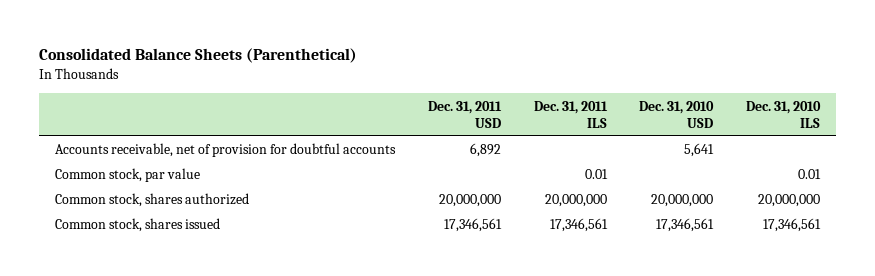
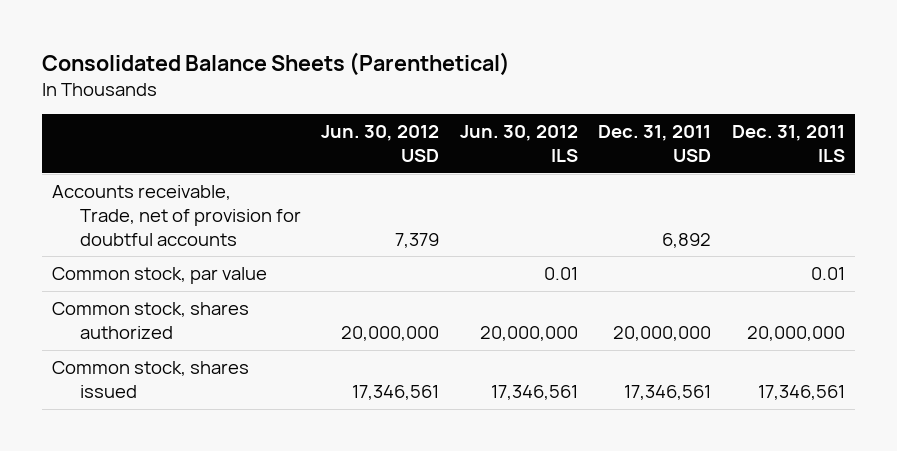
[639,100,715,128] Dec. 31, 2010 USD -> none
[746,100,822,128] Dec. 31, 2010 ILS -> none
none -> [321,125,440,163] Jun. 30, 2012 USD
none -> [459,125,578,163] Jun. 30, 2012 ILS
[55,143,397,158] Accounts receivable, net of provision for doubtful accounts -> [52,185,301,246] Accounts receivable, Trade, net of provision for doubtful accounts

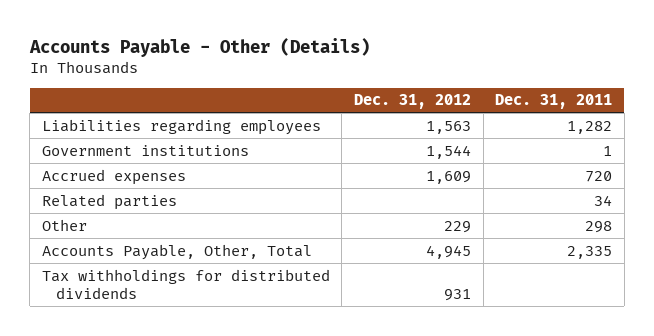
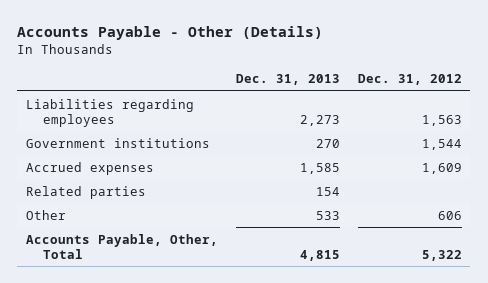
[495,94,613,110] Dec. 31, 2011 -> none
none -> [235,73,340,85] Dec. 31, 2013
[41,268,330,299] Tax withholdings for distributed dividends -> none
[444,220,472,233] 229 -> [437,210,462,220] 606
[426,244,472,259] 4,945 -> [421,249,462,261] 5,322

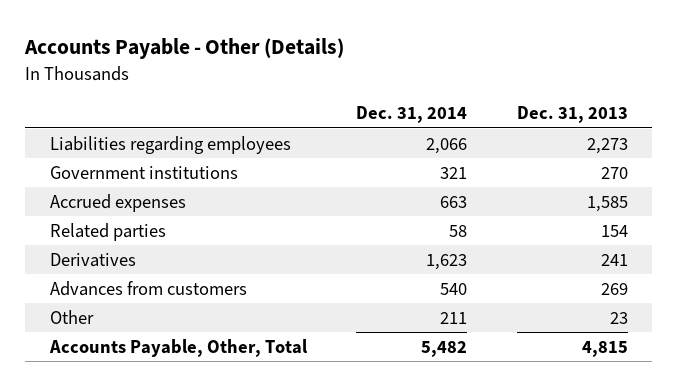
[357,73,462,85] Dec. 31, 2012 -> none
none -> [356,106,468,124] Dec. 31, 2014
none -> [50,252,137,267] Derivatives
none -> [50,280,248,296] Advances from customers
[315,210,340,220] 533 -> [609,311,628,324] 23

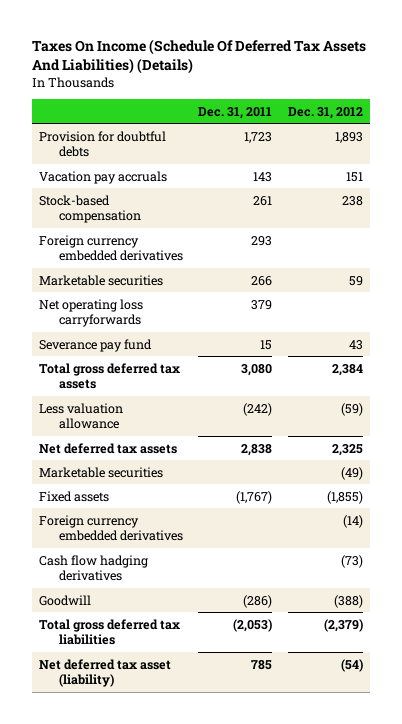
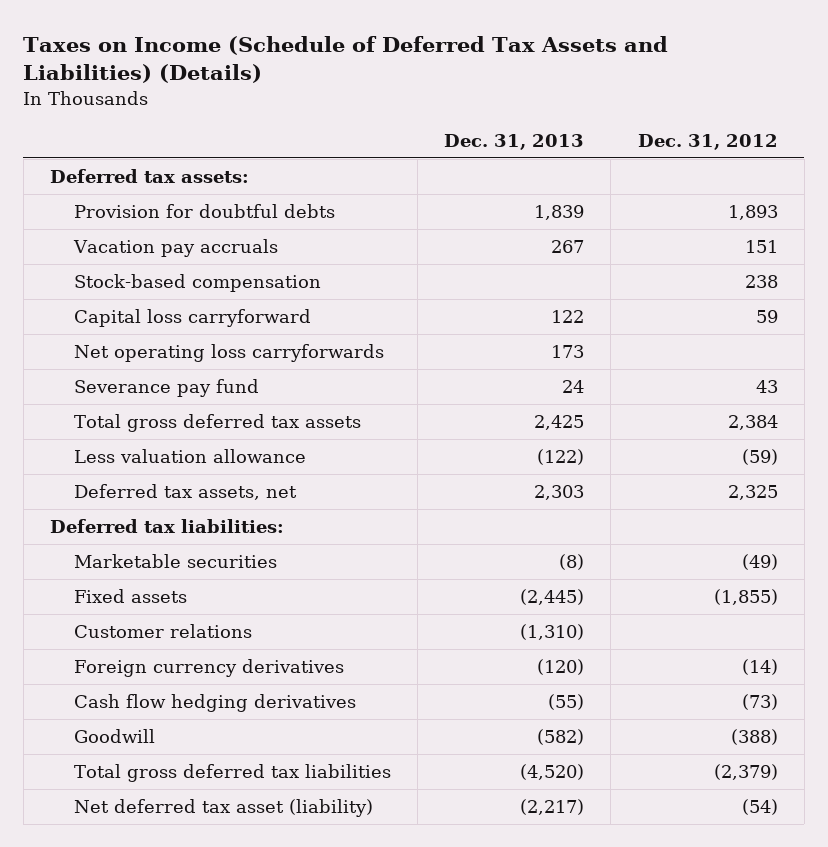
[31,38,366,75] Taxes On Income (Schedule Of Deferred Tax Assets And Liabilities) (Details) -> [23,35,669,84] Taxes on Income (Schedule of Deferred Tax Assets and Liabilities) (Details)
[198,106,273,119] Dec. 31, 2011 -> none
none -> [444,134,585,151] Dec. 31, 2013
none -> [50,169,250,184] Deferred tax assets:
[39,234,184,262] Foreign currency embedded derivatives -> none
[39,274,164,286] Marketable securities -> [73,309,311,328] Capital loss carryforward
[39,442,178,454] Net deferred tax assets -> [73,484,297,501] Deferred tax assets, net
none -> [50,519,285,534] Deferred tax liabilities:
none -> [73,624,252,639] Customer relations
[39,514,184,542] Foreign currency embedded derivatives -> [73,659,344,678] Foreign currency derivatives
[39,554,149,582] Cash flow hadging derivatives -> [73,694,356,713] Cash flow hedging derivatives

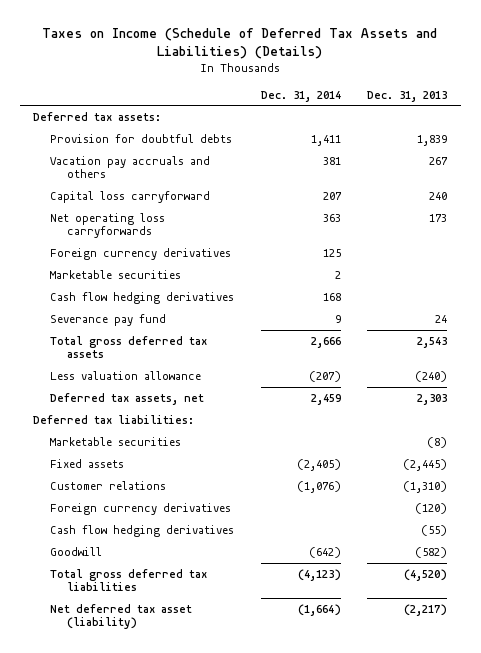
[637,134,778,151] Dec. 31, 2012 -> none
none -> [260,90,341,102] Dec. 31, 2014
[73,274,321,293] Stock-based compensation -> none
[72,239,278,258] Vacation pay accruals -> [50,155,211,179] Vacation pay accruals and others
[551,310,585,324] 122 -> [429,191,448,200] 240
none -> [50,247,232,260] Foreign currency derivatives
none -> [50,269,182,279] Marketable securities
none -> [50,291,235,304] Cash flow hedging derivatives
[534,415,585,431] 2,425 -> [417,336,448,348] 2,543
[537,449,585,466] (122) -> [415,370,448,382] (240)

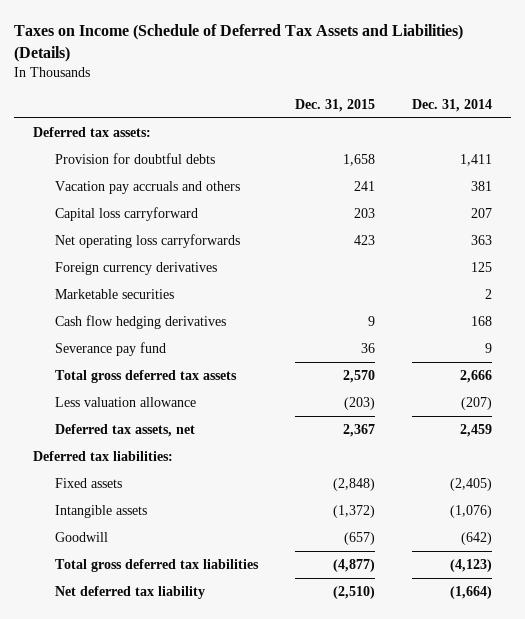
[367,90,448,102] Dec. 31, 2013 -> none
none -> [295,98,376,112] Dec. 31, 2015
[50,436,182,446] Marketable securities -> none
[50,502,232,515] Foreign currency derivatives -> none
[50,524,235,537] Cash flow hedging derivatives -> none
[50,480,167,490] Customer relations -> [55,504,148,518] Intangible assets
[50,603,193,630] Net deferred tax asset (liability) -> [55,585,206,599] Net deferred tax liability

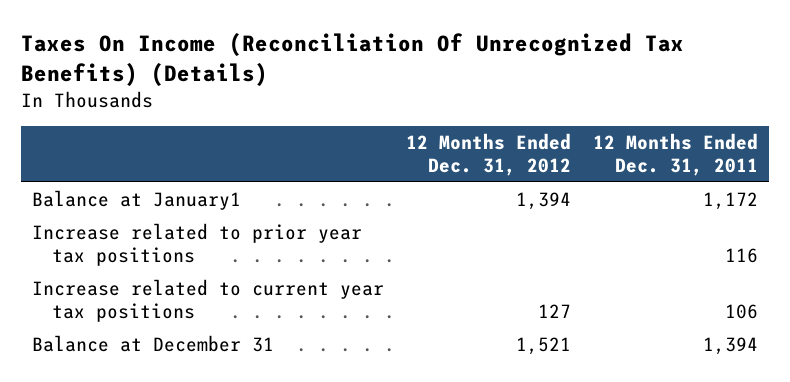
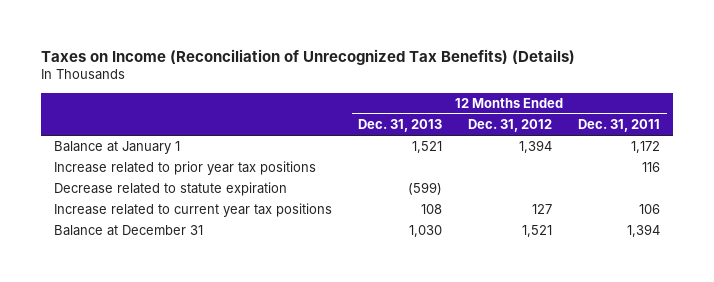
[21,33,685,86] Taxes On Income (Reconciliation Of Unrecognized Tax Benefits) (Details) -> [41,48,576,65] Taxes on Income (Reconciliation of Unrecognized Tax Benefits) (Details)
none -> [358,119,443,133] Dec. 31, 2013
[32,190,242,211] Balance at January1 -> [54,141,181,155] Balance at January 1
none -> [54,182,288,197] Decrease related to statute expiration

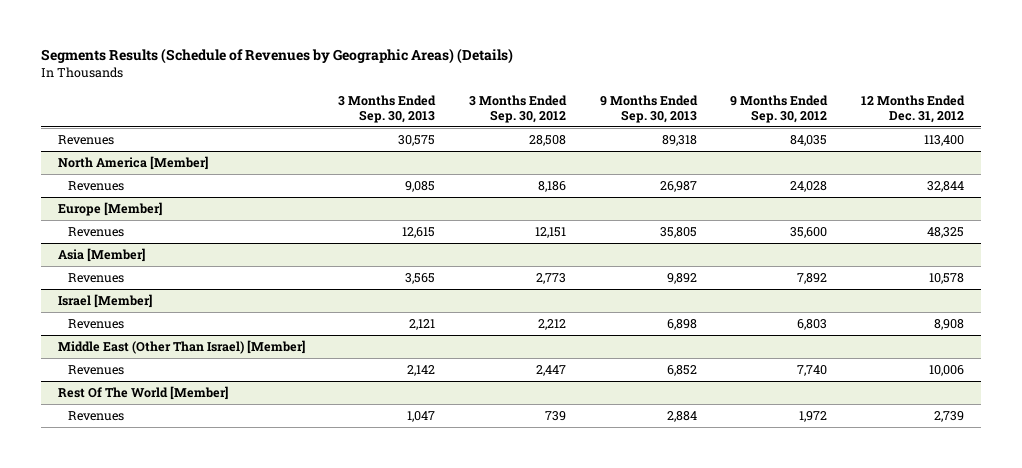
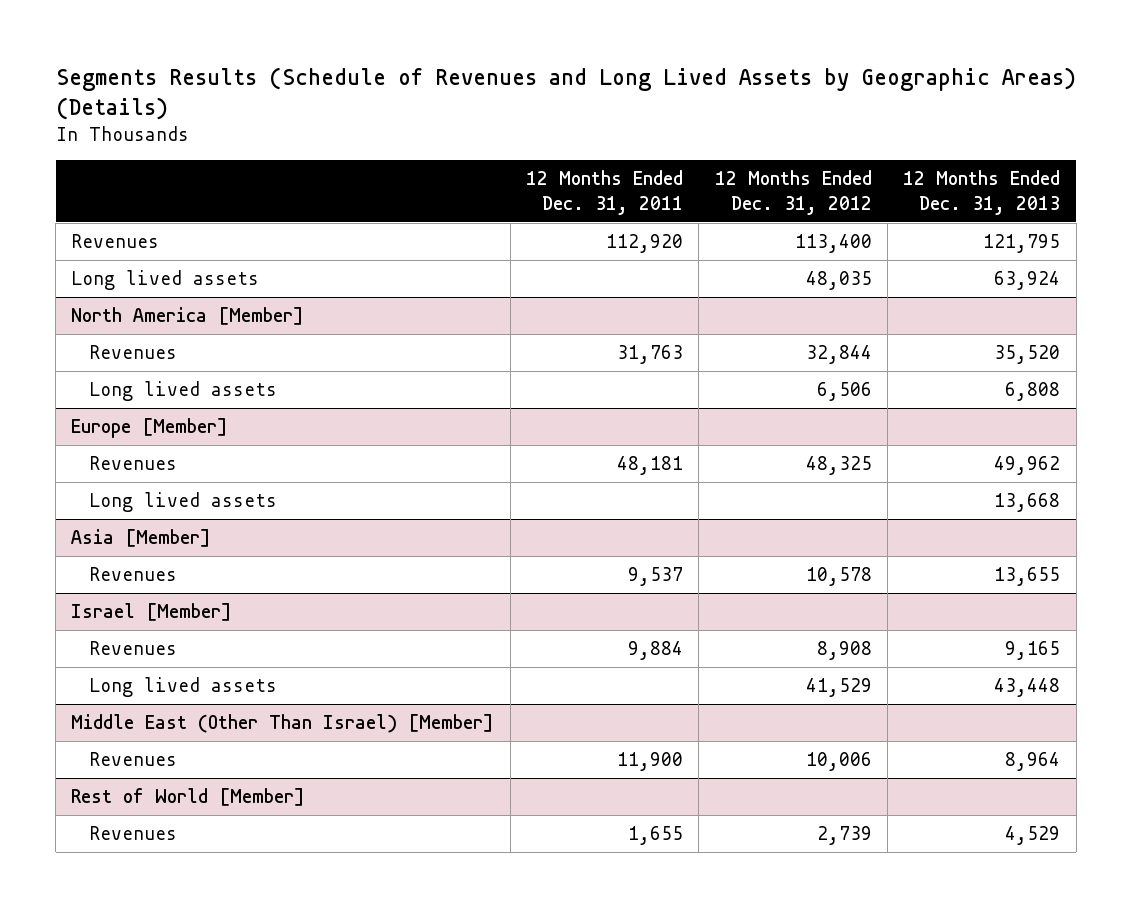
[41,48,514,65] Segments Results (Schedule of Revenues by Geographic Areas) (Details) -> [55,67,1076,120] Segments Results (Schedule of Revenues and Long Lived Assets by Geographic Areas) (Details)
[338,95,437,123] 3 Months Ended Sep. 30, 2013 -> none
[469,95,568,123] 3 Months Ended Sep. 30, 2012 -> none
[599,95,698,123] 9 Months Ended Sep. 30, 2013 -> none
[730,95,829,123] 9 Months Ended Sep. 30, 2012 -> none
none -> [525,170,683,215] 12 Months Ended Dec. 31, 2011
none -> [903,170,1061,215] 12 Months Ended Dec. 31, 2013
none -> [71,270,260,291] Long lived assets
none -> [89,381,278,402] Long lived assets
none -> [89,492,278,513] Long lived assets
none -> [89,677,278,698] Long lived assets
[57,385,228,400] Rest Of The World [Member] -> [71,788,306,807] Rest of World [Member]

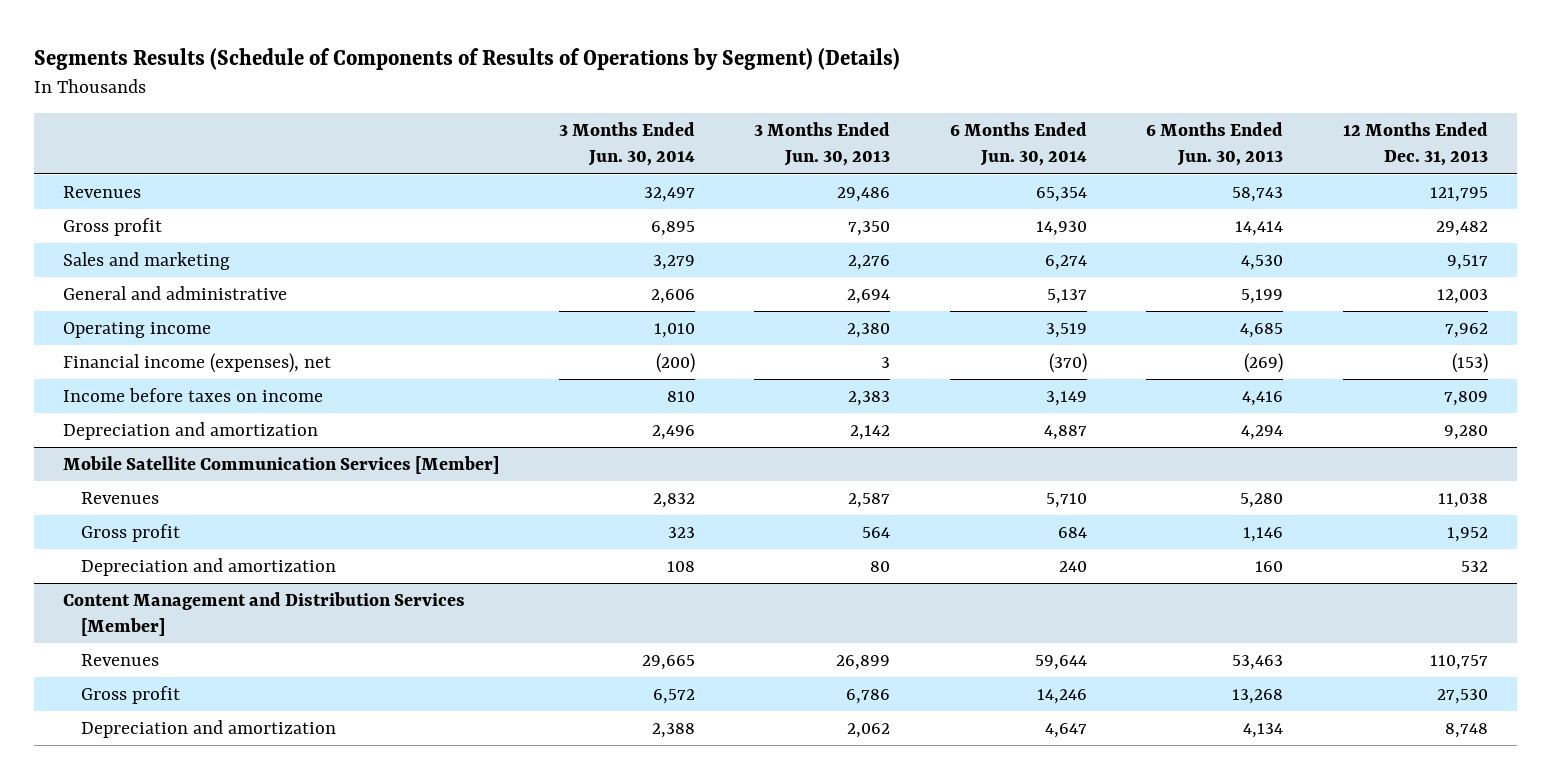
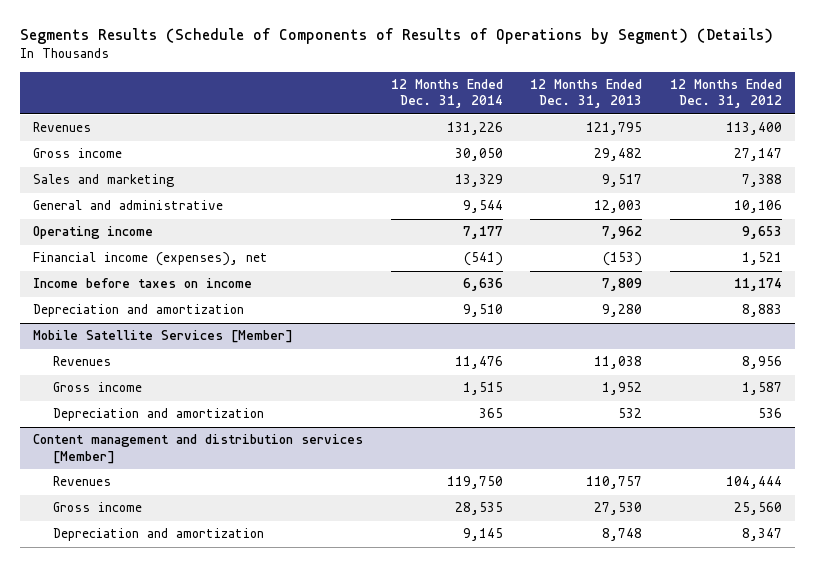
[558,122,695,167] 3 Months Ended Jun. 30, 2014 -> none
[754,122,891,167] 3 Months Ended Jun. 30, 2013 -> none
[949,122,1087,167] 6 Months Ended Jun. 30, 2014 -> none
[1146,122,1284,167] 6 Months Ended Jun. 30, 2013 -> none
none -> [390,79,503,109] 12 Months Ended Dec. 31, 2014
none -> [669,79,782,109] 12 Months Ended Dec. 31, 2012
[63,217,163,236] Gross profit -> [33,148,123,159] Gross income
[63,455,500,474] Mobile Satellite Communication Services [Member] -> [33,330,294,344] Mobile Satellite Services [Member]
[81,523,181,542] Gross profit -> [53,382,143,393] Gross income
[63,591,466,637] Content Management and Distribution Services [Member] -> [33,434,364,464] Content management and distribution services [Member]
[81,685,181,704] Gross profit -> [53,502,143,513] Gross income

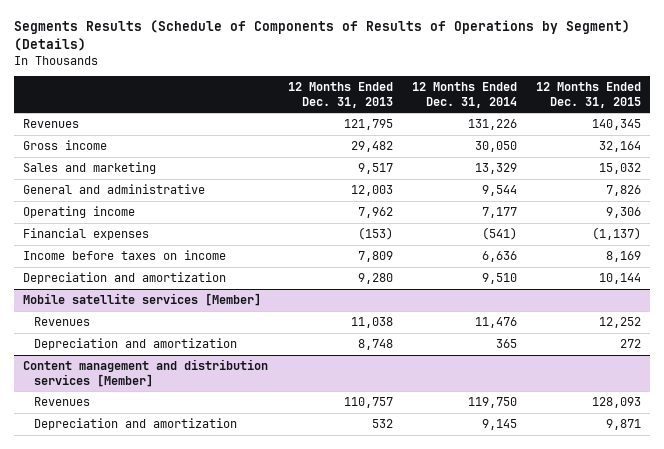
[669,79,782,109] 12 Months Ended Dec. 31, 2012 -> none
none -> [535,82,641,108] 12 Months Ended Dec. 31, 2015
[33,252,269,267] Financial income (expenses), net -> [23,228,150,241] Financial expenses
[33,330,294,344] Mobile Satellite Services [Member] -> [23,293,262,307] Mobile satellite services [Member]
[53,382,143,393] Gross income -> none
[618,408,643,419] 532 -> [357,339,393,351] 8,748
[53,502,143,513] Gross income -> none
[602,528,643,542] 8,748 -> [371,419,393,429] 532

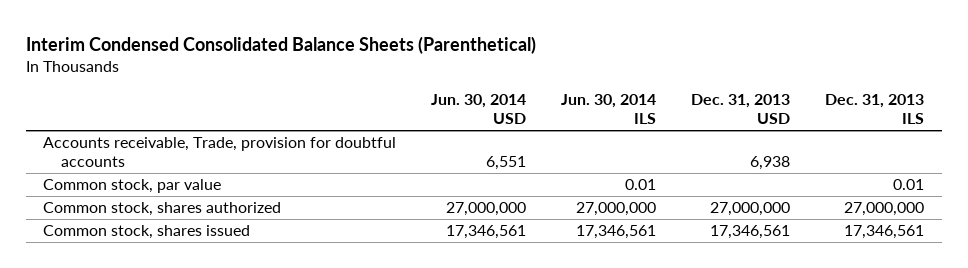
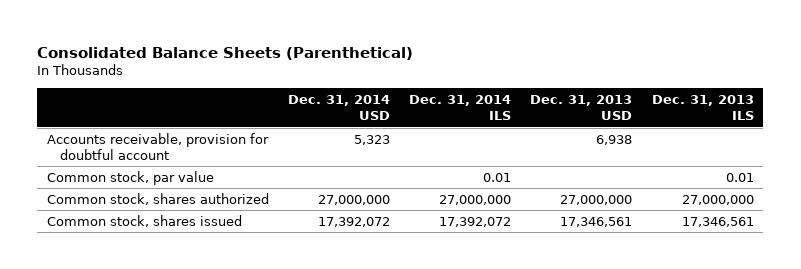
[25,35,536,54] Interim Condensed Consolidated Balance Sheets (Parenthetical) -> [37,46,414,60] Consolidated Balance Sheets (Parenthetical)
[431,94,527,125] Jun. 30, 2014 USD -> none
[561,94,657,125] Jun. 30, 2014 ILS -> none
none -> [288,95,391,121] Dec. 31, 2014 USD
none -> [409,95,512,121] Dec. 31, 2014 ILS
[43,137,397,168] Accounts receivable, Trade, provision for doubtful accounts -> [47,132,270,160] Accounts receivable, provision for doubtful account

